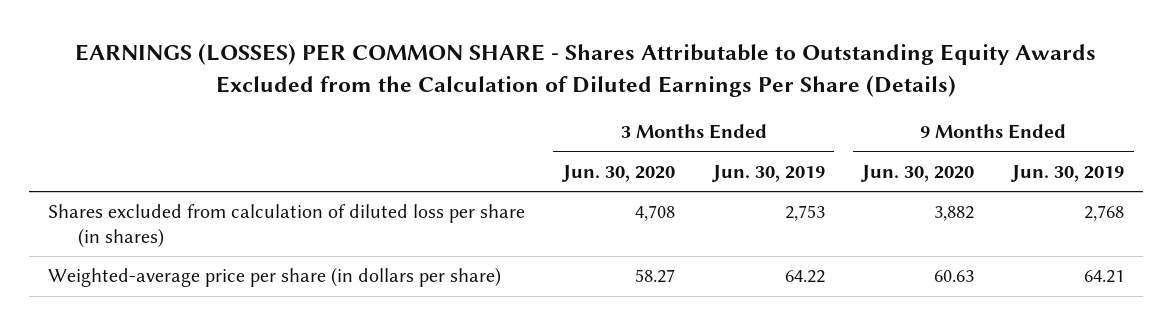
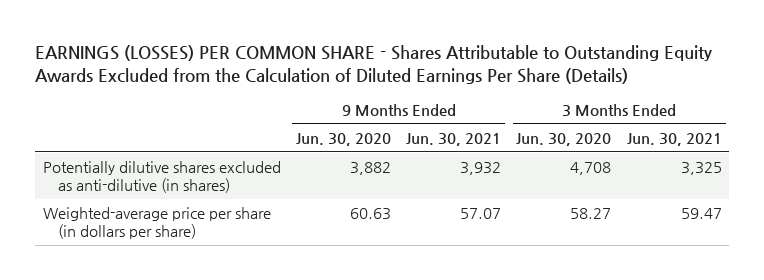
[710,165,825,183] Jun. 30, 2019 -> none
[1010,165,1125,183] Jun. 30, 2019 -> none
none -> [406,133,502,147] Jun. 30, 2021
none -> [626,133,722,147] Jun. 30, 2021
[47,204,525,249] Shares excluded from calculation of diluted loss per share (in shares) -> [42,161,281,193] Potentially dilutive shares excluded as anti-dilutive (in shares)

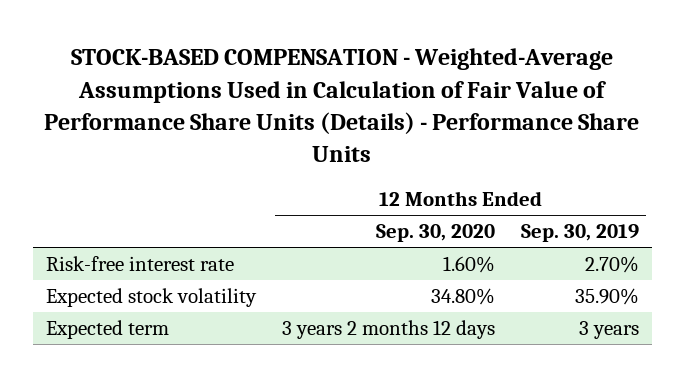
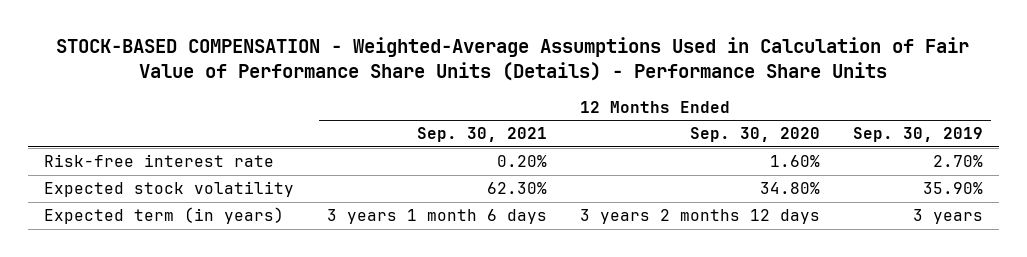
none -> [417,127,548,143] Sep. 30, 2021
[45,320,169,340] Expected term -> [44,207,285,225] Expected term (in years)

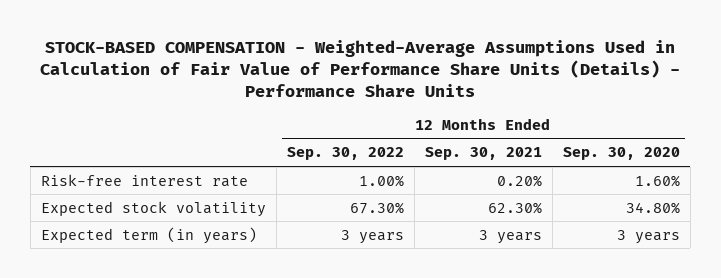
[852,127,983,143] Sep. 30, 2019 -> none
none -> [286,147,404,161] Sep. 30, 2022
[327,209,548,225] 3 years 1 month 6 days -> [478,229,542,244] 3 years
[579,209,820,225] 3 years 2 months 12 days -> [616,229,680,244] 3 years

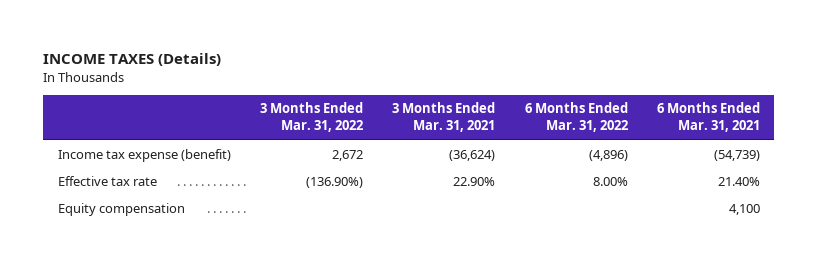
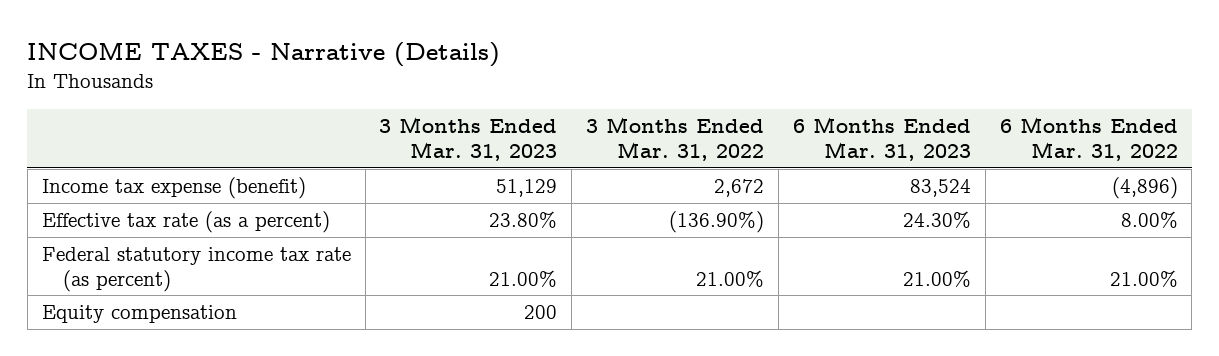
[43,52,222,66] INCOME TAXES (Details) -> [27,41,501,67] INCOME TAXES - Narrative (Details)
[392,102,496,133] 3 Months Ended Mar. 31, 2021 -> none
[656,102,760,133] 6 Months Ended Mar. 31, 2021 -> none
none -> [379,117,558,161] 3 Months Ended Mar. 31, 2023
none -> [792,117,971,161] 6 Months Ended Mar. 31, 2023
[57,175,157,186] Effective tax rate -> [41,211,330,234] Effective tax rate (as a percent)
none -> [41,247,351,292] Federal statutory income tax rate (as percent)

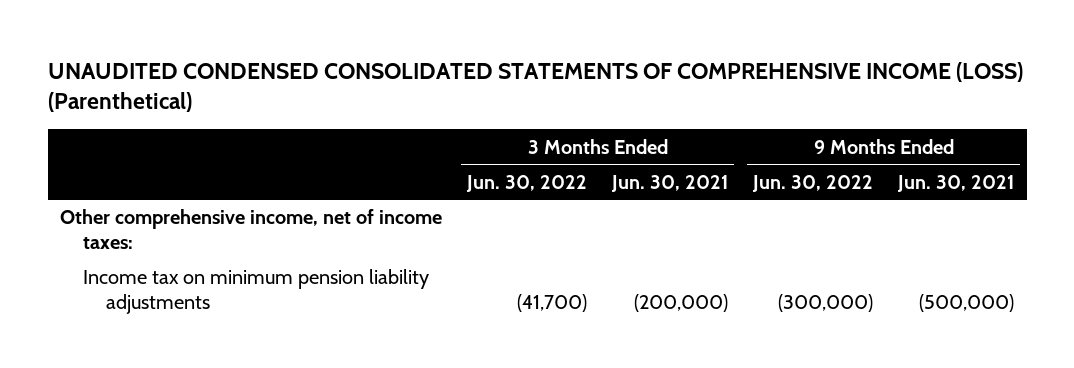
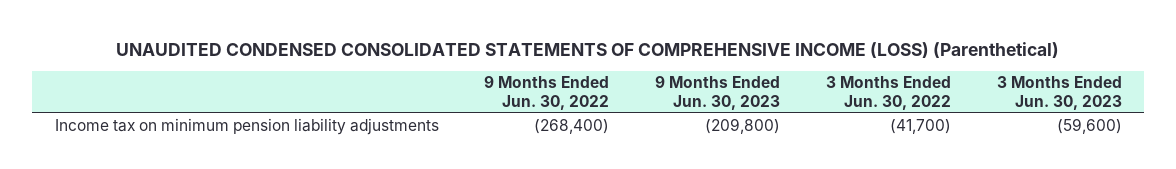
[611,174,729,192] Jun. 30, 2021 -> none
[897,174,1015,192] Jun. 30, 2021 -> none
none -> [655,75,781,110] 9 Months Ended Jun. 30, 2023
none -> [996,75,1122,110] 3 Months Ended Jun. 30, 2023
[60,209,443,250] Other comprehensive income, net of income taxes: -> none
[778,294,874,313] (300,000) -> [534,118,610,134] (268,400)

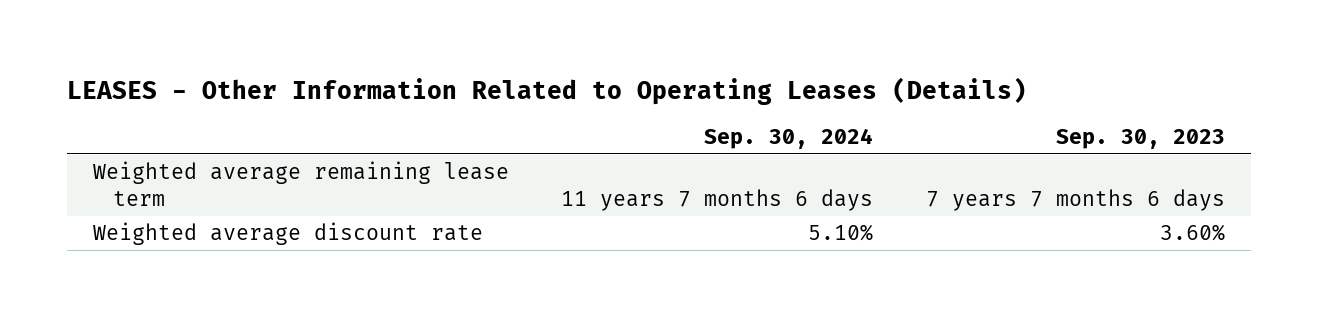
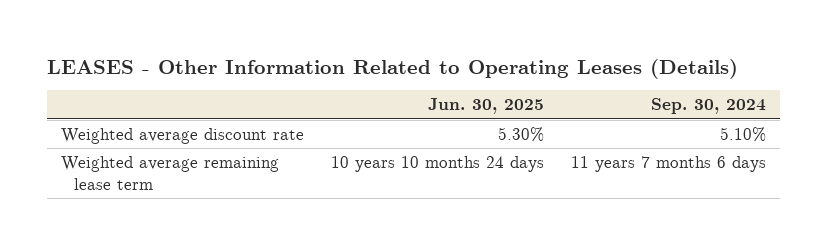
[1055,129,1225,150] Sep. 30, 2023 -> none
none -> [428,98,545,115] Jun. 30, 2025
[92,161,509,207] Weighted average remaining lease term -> [60,155,279,190] Weighted average remaining lease term

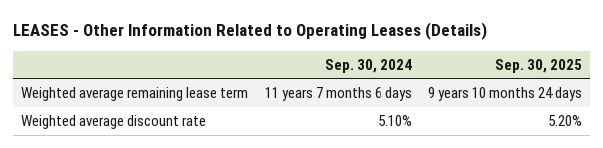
[428,98,545,115] Jun. 30, 2025 -> none
none -> [494,58,582,73] Sep. 30, 2025
[60,127,304,144] Weighted average discount rate -> [21,115,207,130] Weighted average discount rate

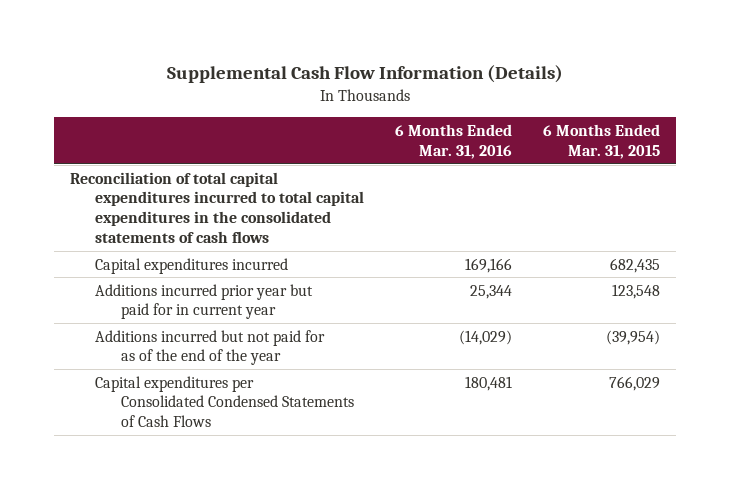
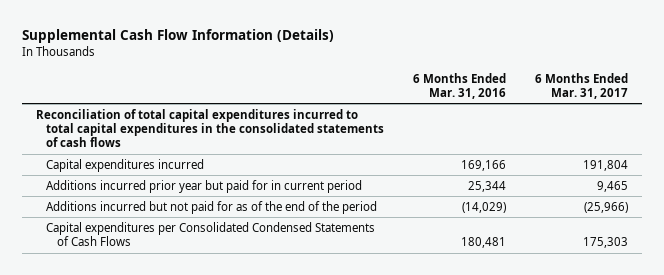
[543,124,661,159] 6 Months Ended Mar. 31, 2015 -> none
none -> [534,72,628,99] 6 Months Ended Mar. 31, 2017
[95,283,314,320] Additions incurred prior year but paid for in current year -> [46,179,363,193] Additions incurred prior year but paid for in current period
[95,329,326,366] Additions incurred but not paid for as of the end of the year -> [46,200,378,214] Additions incurred but not paid for as of the end of the period

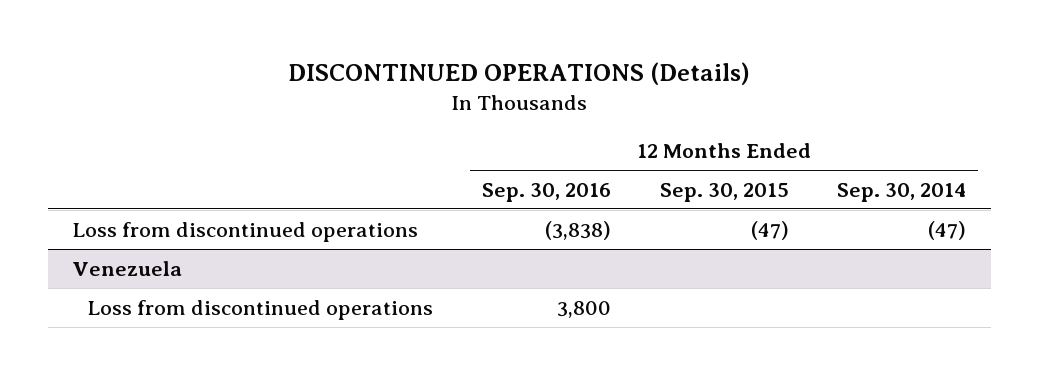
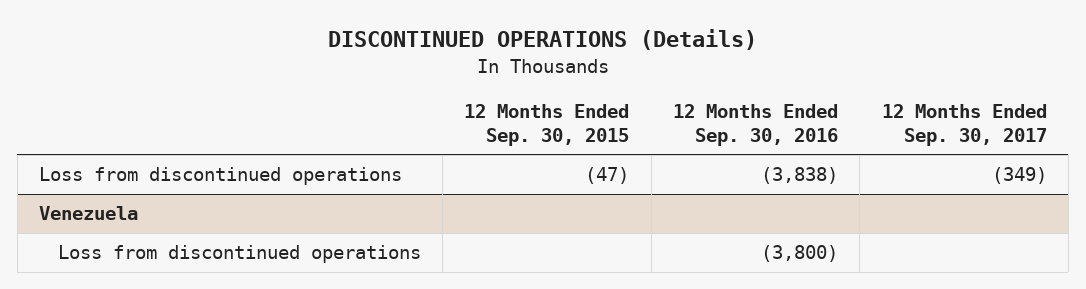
[837,182,967,202] Sep. 30, 2014 -> none
none -> [881,103,1047,147] 12 Months Ended Sep. 30, 2017
[557,300,612,318] 3,800 -> [761,245,839,263] (3,800)

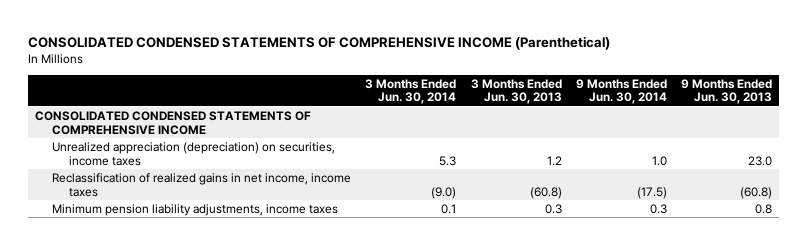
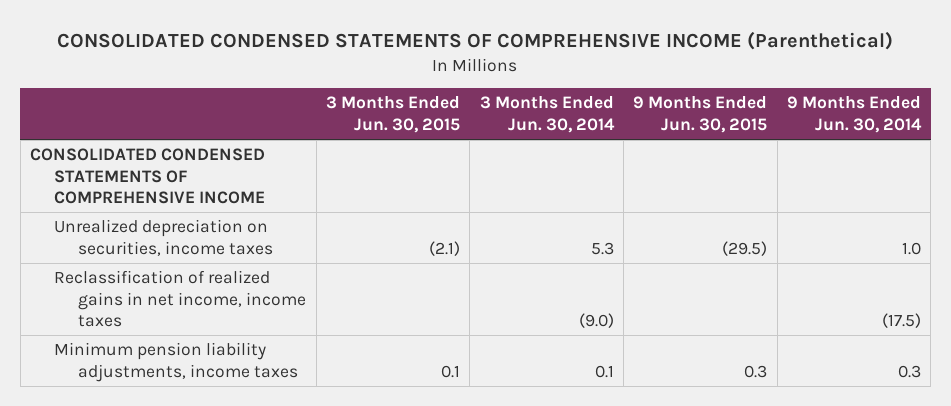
[470,78,562,105] 3 Months Ended Jun. 30, 2013 -> none
[680,78,772,105] 9 Months Ended Jun. 30, 2013 -> none
none -> [326,96,461,133] 3 Months Ended Jun. 30, 2015
none -> [633,96,768,133] 9 Months Ended Jun. 30, 2015
[52,141,336,166] Unrealized appreciation (depreciation) on securities, income taxes -> [54,219,274,256] Unrealized depreciation on securities, income taxes

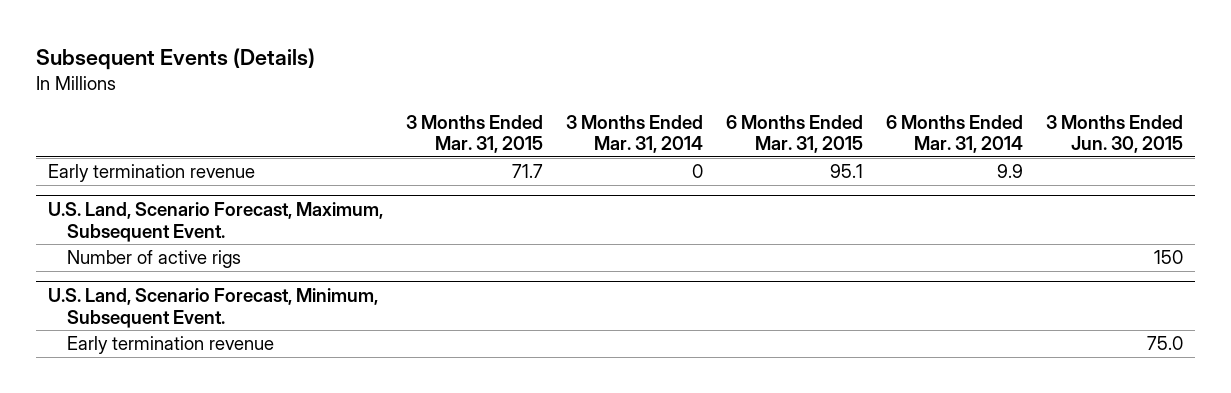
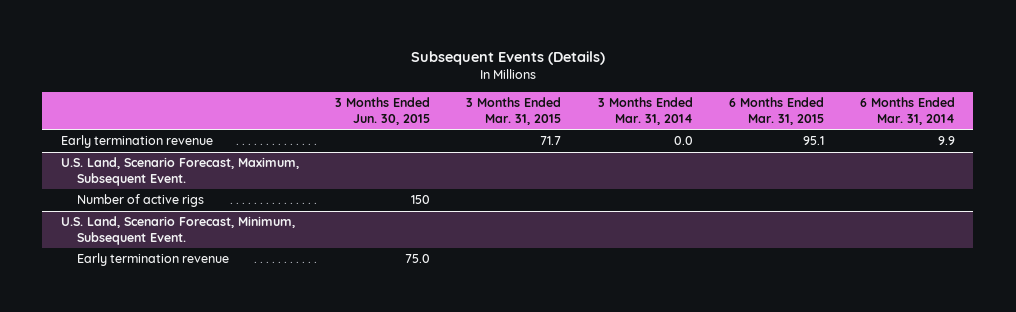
[691,164,703,179] 0 -> [673,136,693,146] 0.0

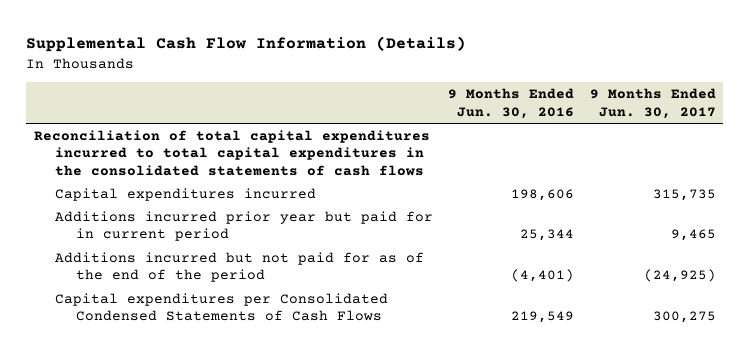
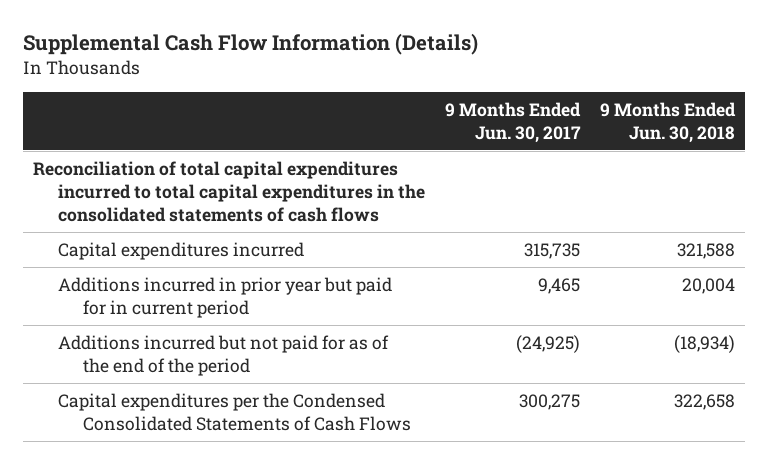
[448,88,575,119] 9 Months Ended Jun. 30, 2016 -> none
none -> [600,101,737,143] 9 Months Ended Jun. 30, 2018
[54,210,433,242] Additions incurred prior year but paid for in current period -> [57,277,392,318] Additions incurred in prior year but paid for in current period
[54,292,388,322] Capital expenditures per Consolidated Condensed Statements of Cash Flows -> [57,393,412,431] Capital expenditures per the Condensed Consolidated Statements of Cash Flows

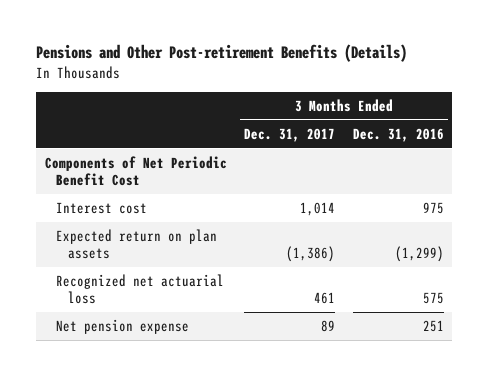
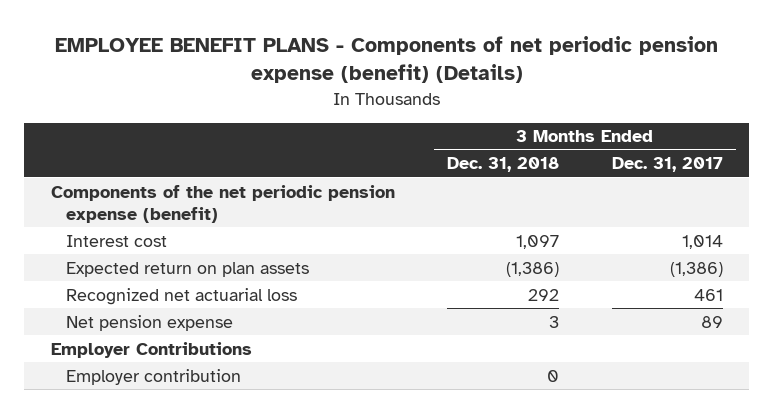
[36,44,408,63] Pensions and Other Post-retirement Benefits (Details) -> [54,36,718,84] EMPLOYEE BENEFIT PLANS - Components of net periodic pension expense (benefit) (Details)
[352,127,444,142] Dec. 31, 2016 -> none
none -> [447,157,560,173] Dec. 31, 2018
[44,155,227,186] Components of Net Periodic Benefit Cost -> [50,184,395,223] Components of the net periodic pension expense (benefit)
none -> [50,341,252,358] Employer Contributions
none -> [65,368,241,385] Employer contribution

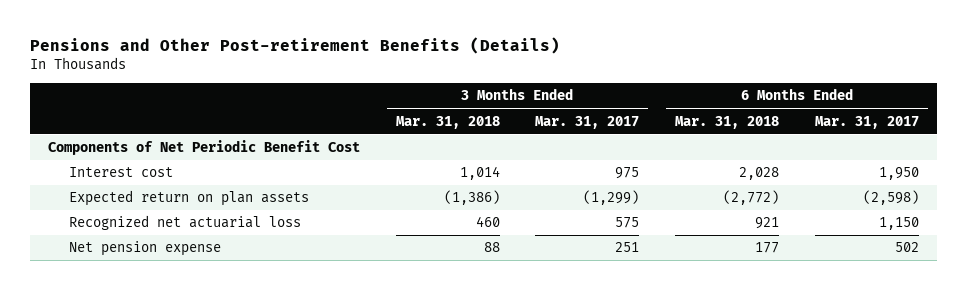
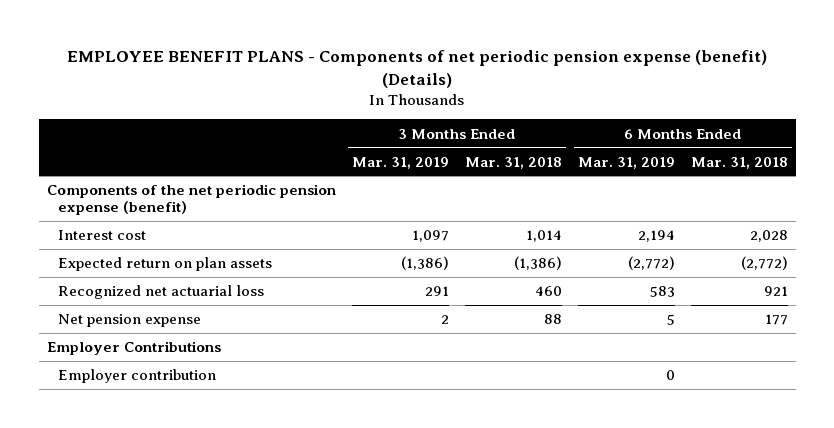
[30,37,561,55] Pensions and Other Post-retirement Benefits (Details) -> [67,49,768,88] EMPLOYEE BENEFIT PLANS - Components of net periodic pension expense (benefit) (Details)
[535,115,640,129] Mar. 31, 2017 -> none
[814,115,919,129] Mar. 31, 2017 -> none
none -> [351,156,449,169] Mar. 31, 2019
none -> [577,156,675,169] Mar. 31, 2019
[47,140,360,156] Components of Net Periodic Benefit Cost -> [46,184,336,216] Components of the net periodic pension expense (benefit)
none -> [46,341,221,356] Employer Contributions
none -> [57,369,216,384] Employer contribution

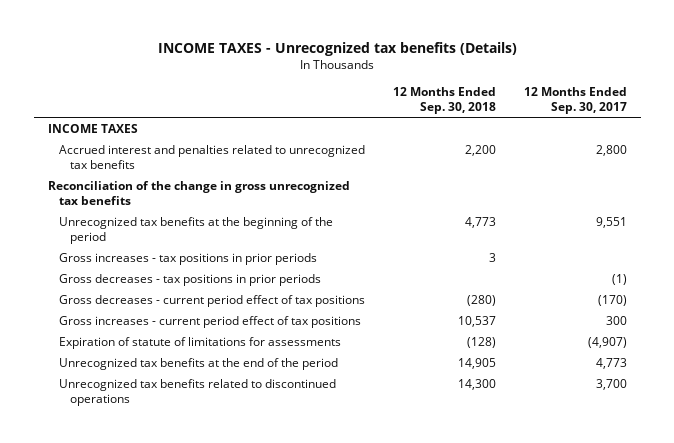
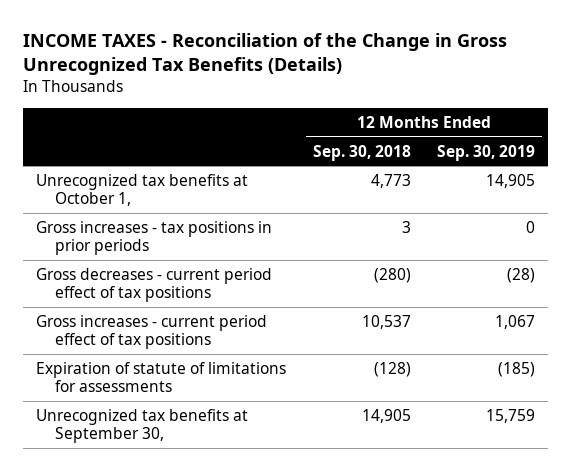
[158,41,518,56] INCOME TAXES - Unrecognized tax benefits (Details) -> [22,33,507,76] INCOME TAXES - Reconciliation of the Change in Gross Unrecognized Tax Benefits (Details)
[523,87,627,114] 12 Months Ended Sep. 30, 2017 -> none
none -> [436,144,535,161] Sep. 30, 2019
[47,123,138,133] INCOME TAXES -> none
[58,144,365,169] Accrued interest and penalties related to unrecognized tax benefits -> none
[47,180,350,205] Reconciliation of the change in gross unrecognized tax benefits -> none
[58,216,333,244] Unrecognized tax benefits at the beginning of the period -> [36,174,249,207] Unrecognized tax benefits at October 1,
[58,273,321,286] Gross decreases - tax positions in prior periods -> none
[58,378,336,406] Unrecognized tax benefits related to discontinued operations -> none
[58,357,338,370] Unrecognized tax benefits at the end of the period -> [36,409,249,444] Unrecognized tax benefits at September 30,

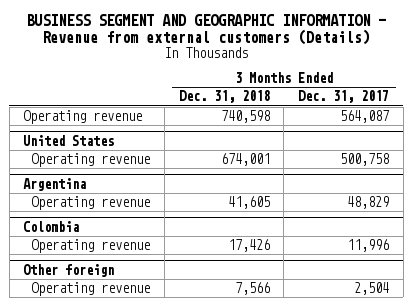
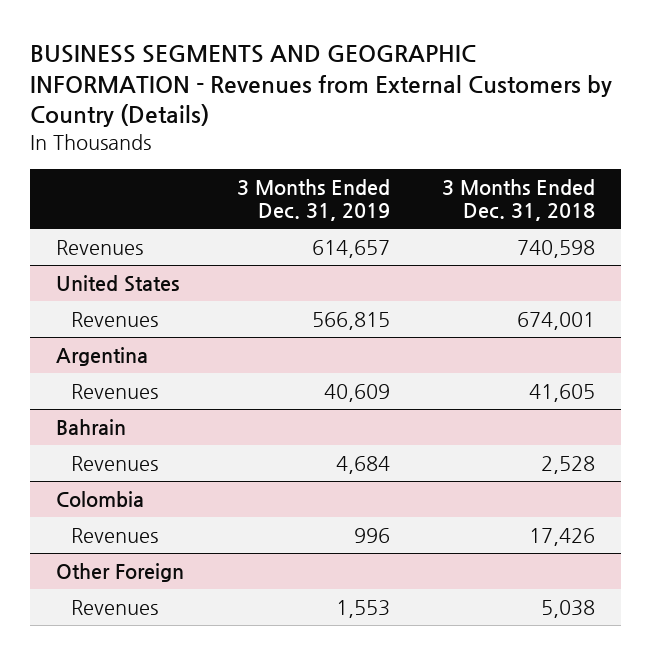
[26,14,387,45] BUSINESS SEGMENT AND GEOGRAPHIC INFORMATION - Revenue from external customers (Details) -> [30,44,613,128] BUSINESS SEGMENTS AND GEOGRAPHIC INFORMATION - Revenues from External Customers by Country (Details)
[298,90,390,104] Dec. 31, 2017 -> none
none -> [236,178,390,222] 3 Months Ended Dec. 31, 2019
[23,110,143,125] Operating revenue -> [56,239,144,255] Revenues
[31,153,151,168] Operating revenue -> [71,311,159,327] Revenues
[31,196,151,211] Operating revenue -> [71,383,159,399] Revenues
none -> [56,418,127,435] Bahrain
none -> [71,455,159,471] Revenues
[31,282,151,297] Operating revenue -> none
[31,239,151,254] Operating revenue -> [71,527,159,543] Revenues
[23,264,115,278] Other foreign -> [56,562,185,582] Other Foreign
none -> [71,599,159,615] Revenues

